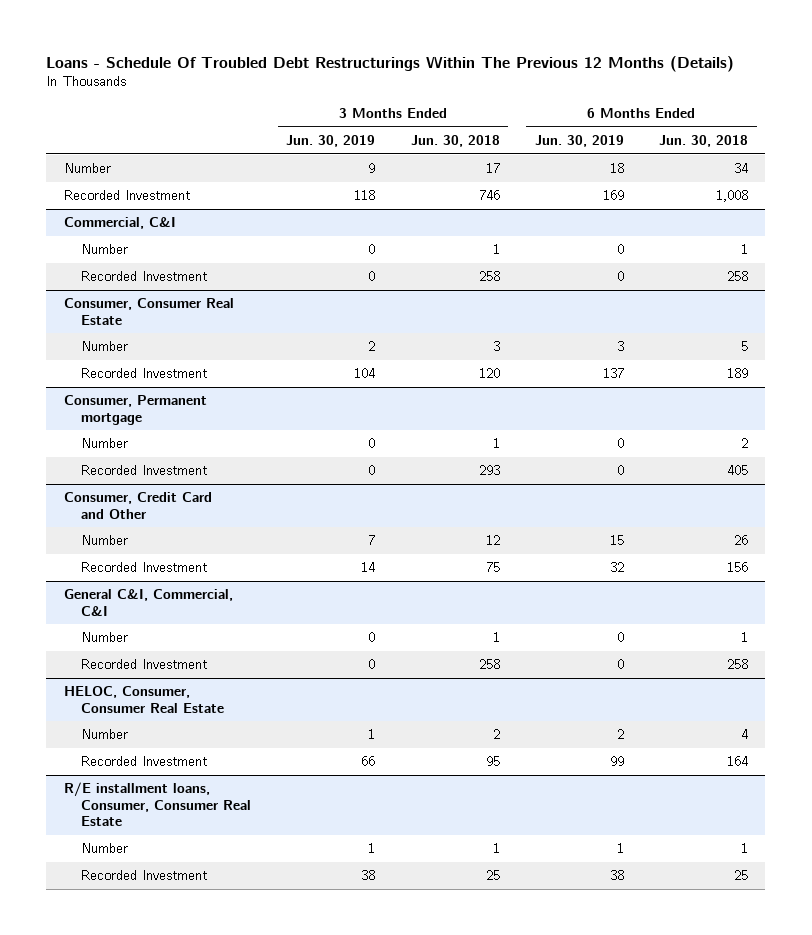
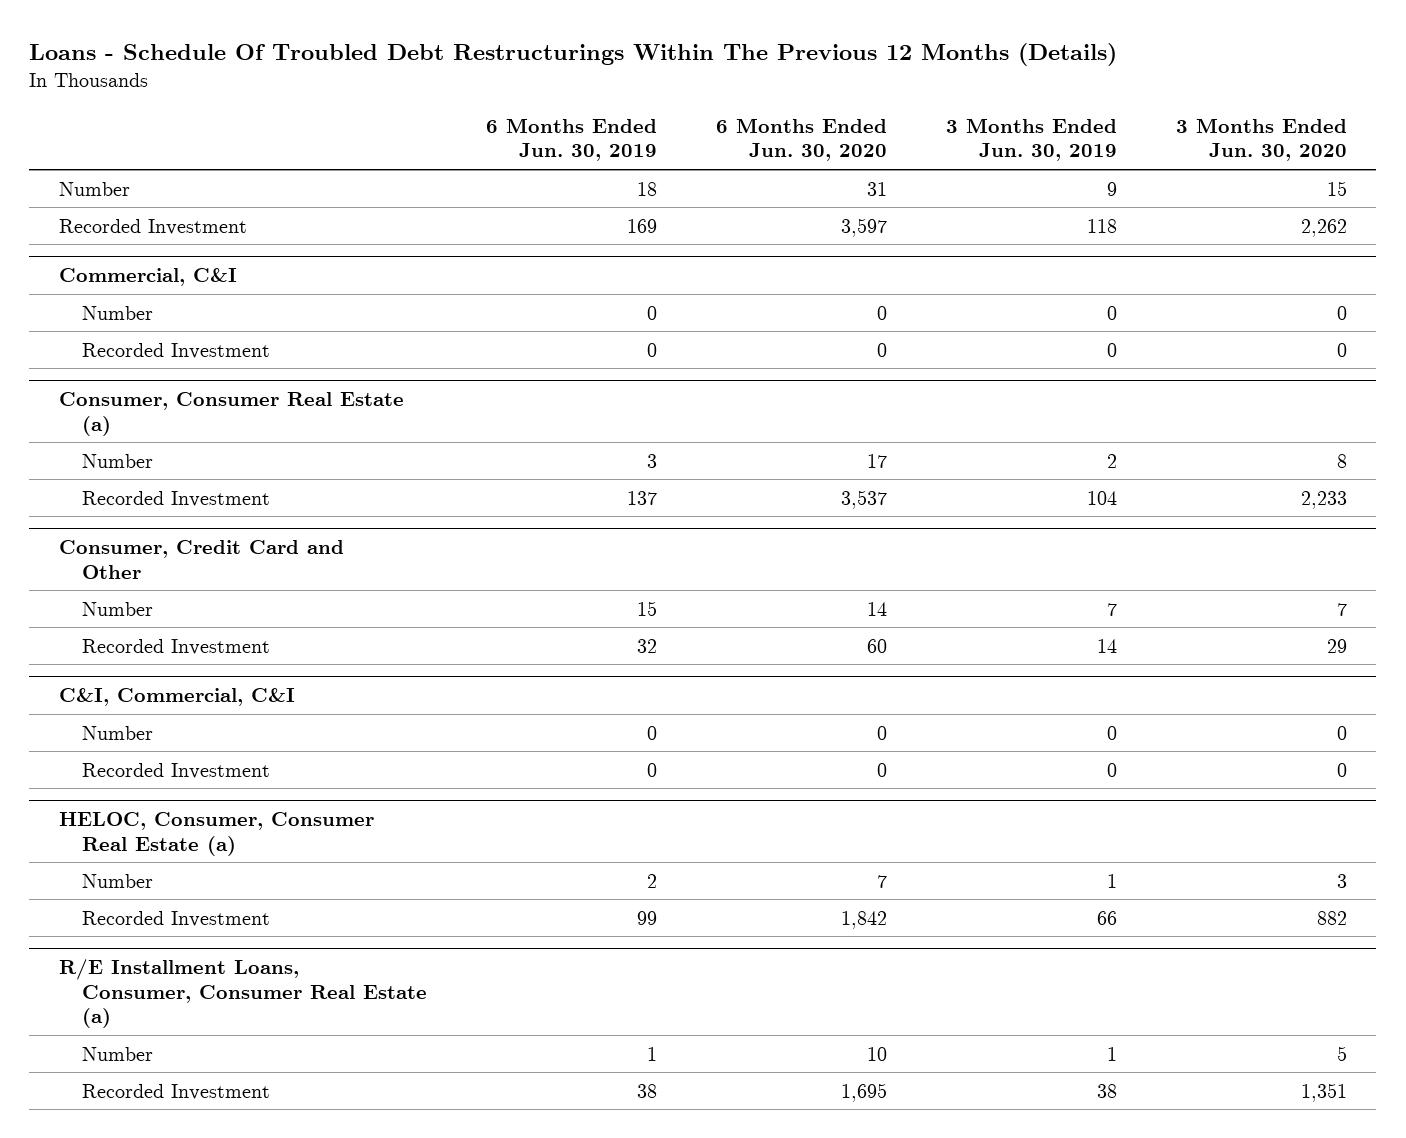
[410,135,500,148] Jun. 30, 2018 -> none
[658,135,748,148] Jun. 30, 2018 -> none
none -> [715,117,887,162] 6 Months Ended Jun. 30, 2020
none -> [1175,117,1347,162] 3 Months Ended Jun. 30, 2020
[63,298,234,325] Consumer, Consumer Real Estate -> [58,391,404,436] Consumer, Consumer Real Estate (a)
[63,395,207,425] Consumer, Permanent mortgage -> none
[81,438,129,449] Number -> none
[81,465,208,476] Recorded Investment -> none
[63,589,233,617] General C&I, Commercial, C&I -> [58,687,295,706] C&I, Commercial, C&I
[63,686,225,713] HELOC, Consumer, Consumer Real Estate -> [58,811,374,856] HELOC, Consumer, Consumer Real Estate (a)
[63,782,252,827] R/E installment loans, Consumer, Consumer Real Estate -> [58,958,428,1029] R/E Installment Loans, Consumer, Consumer Real Estate (a)

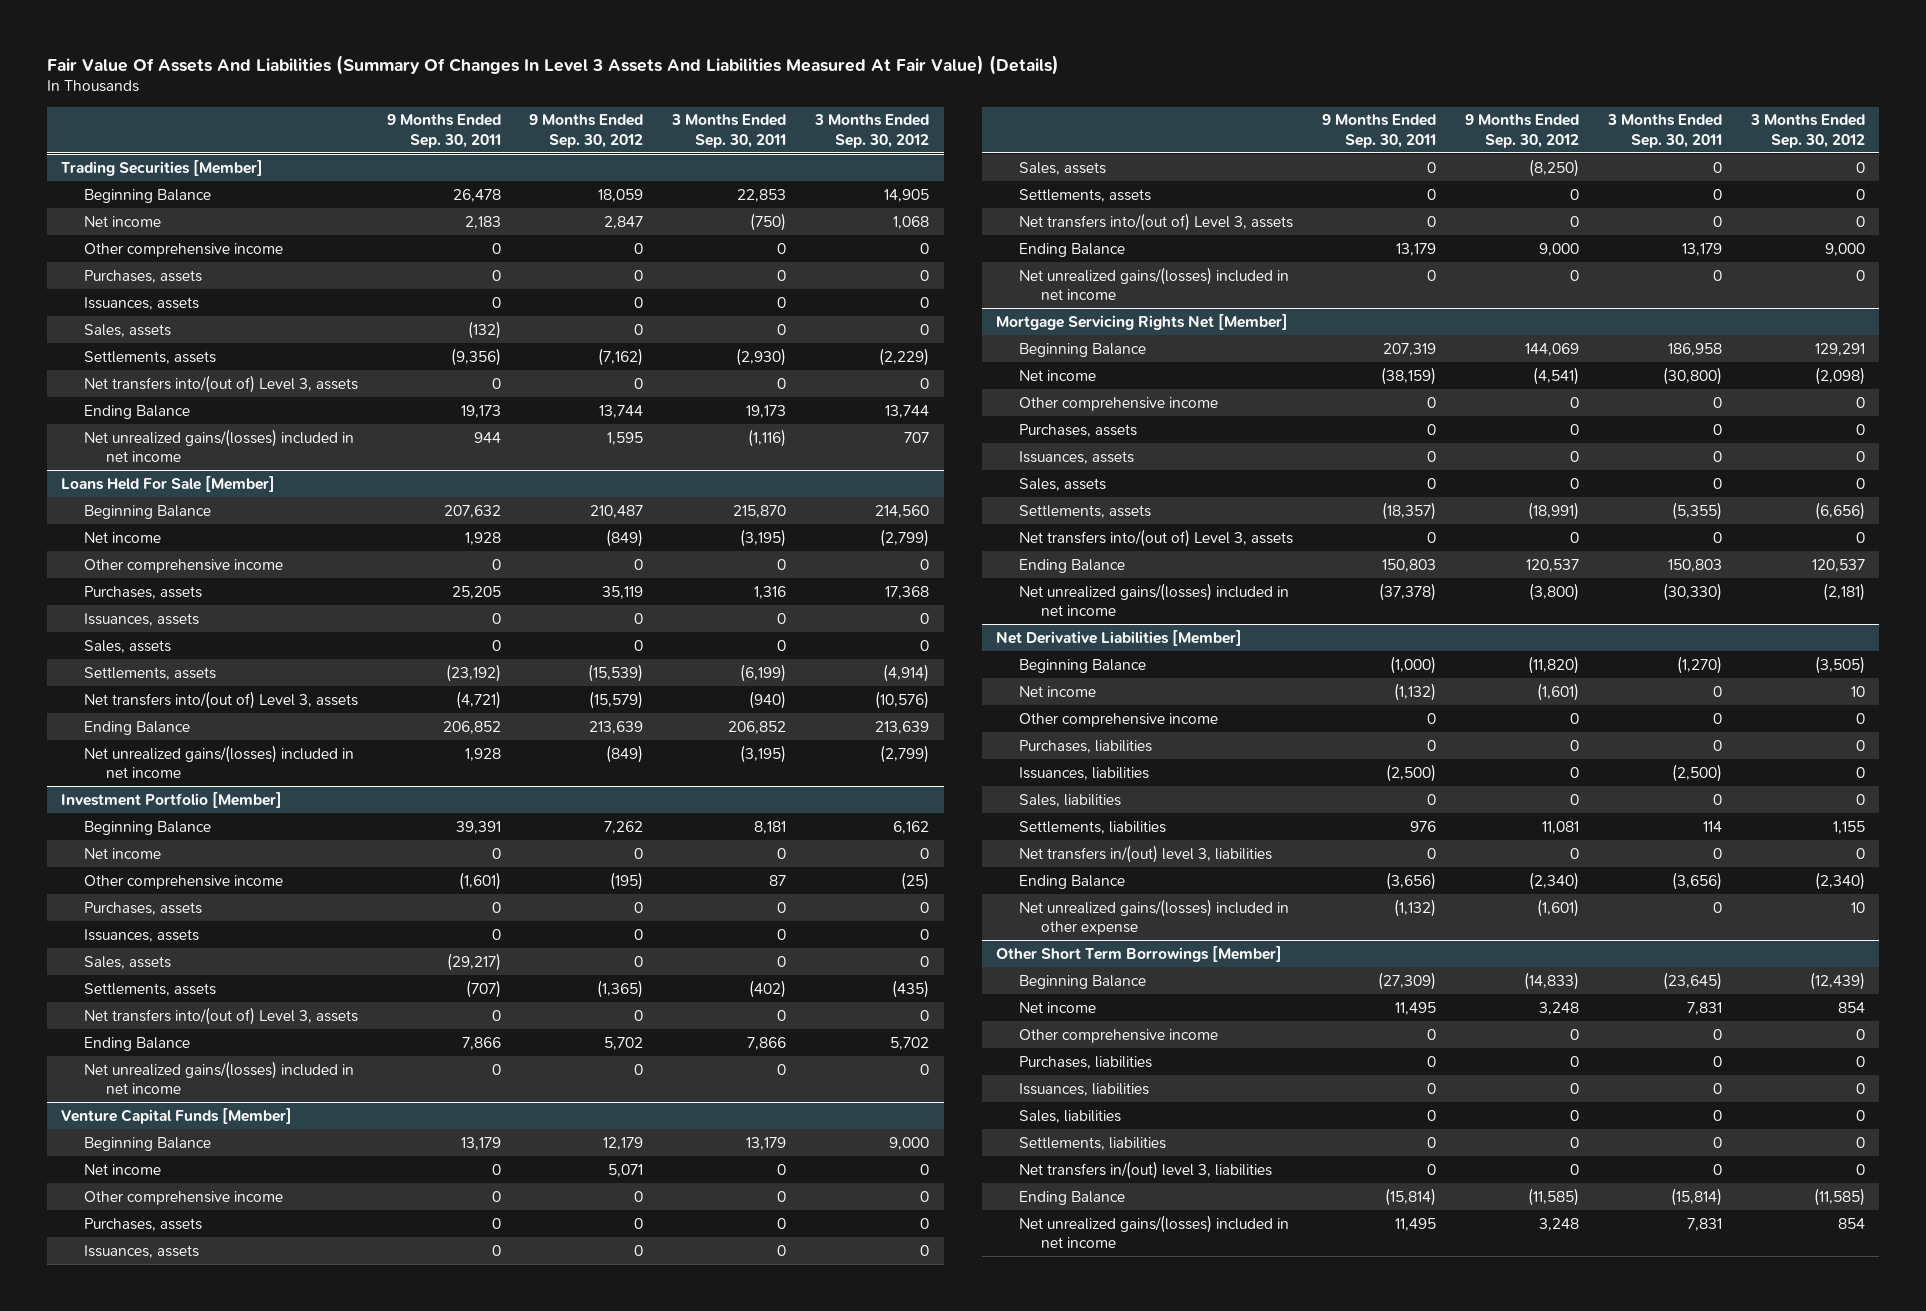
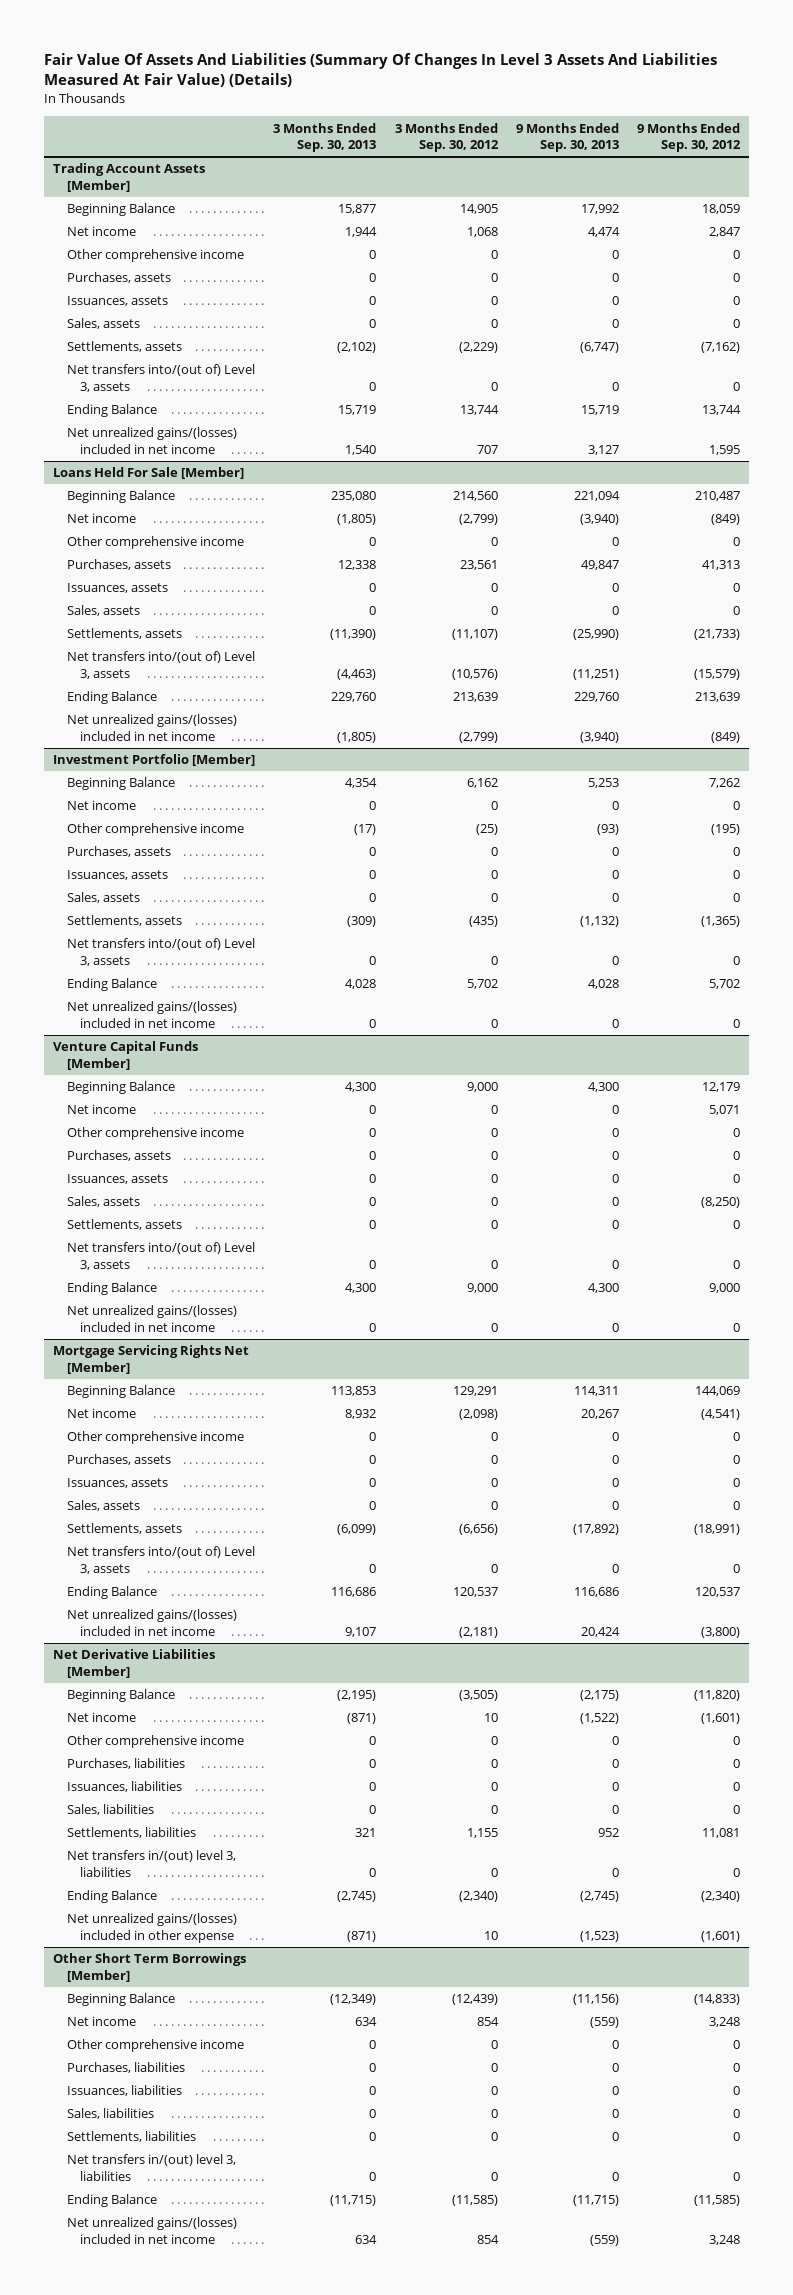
[386,114,501,148] 9 Months Ended Sep. 30, 2011 -> none
[671,114,787,148] 3 Months Ended Sep. 30, 2011 -> none
none -> [273,122,377,153] 3 Months Ended Sep. 30, 2013
none -> [515,122,619,153] 9 Months Ended Sep. 30, 2013
[61,159,264,176] Trading Securities [Member] -> none
none -> [53,163,206,193] Trading Account Assets [Member]
[602,585,644,599] 35,119 -> [701,560,740,571] 41,313
[885,585,930,599] 17,368 -> [459,560,498,571] 23,561
[588,663,644,682] (15,539) -> [693,629,740,641] (21,733)
[883,663,930,682] (4,914) -> [451,629,498,641] (11,107)

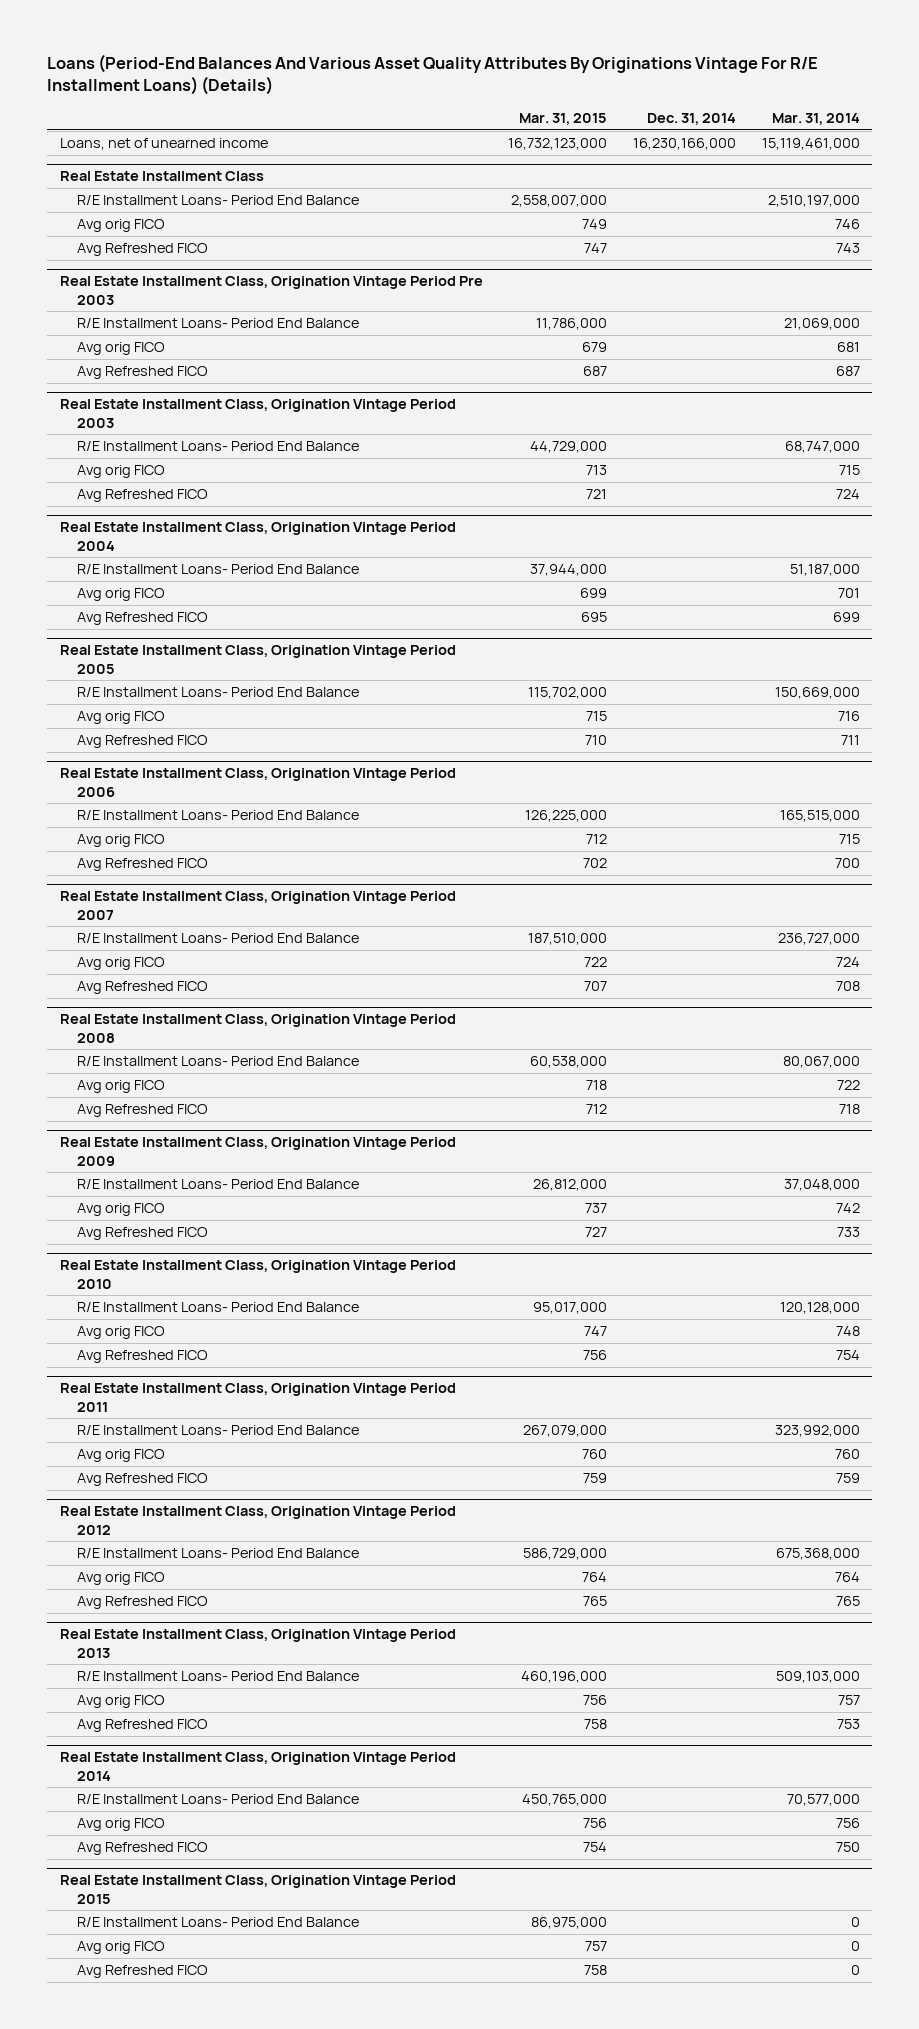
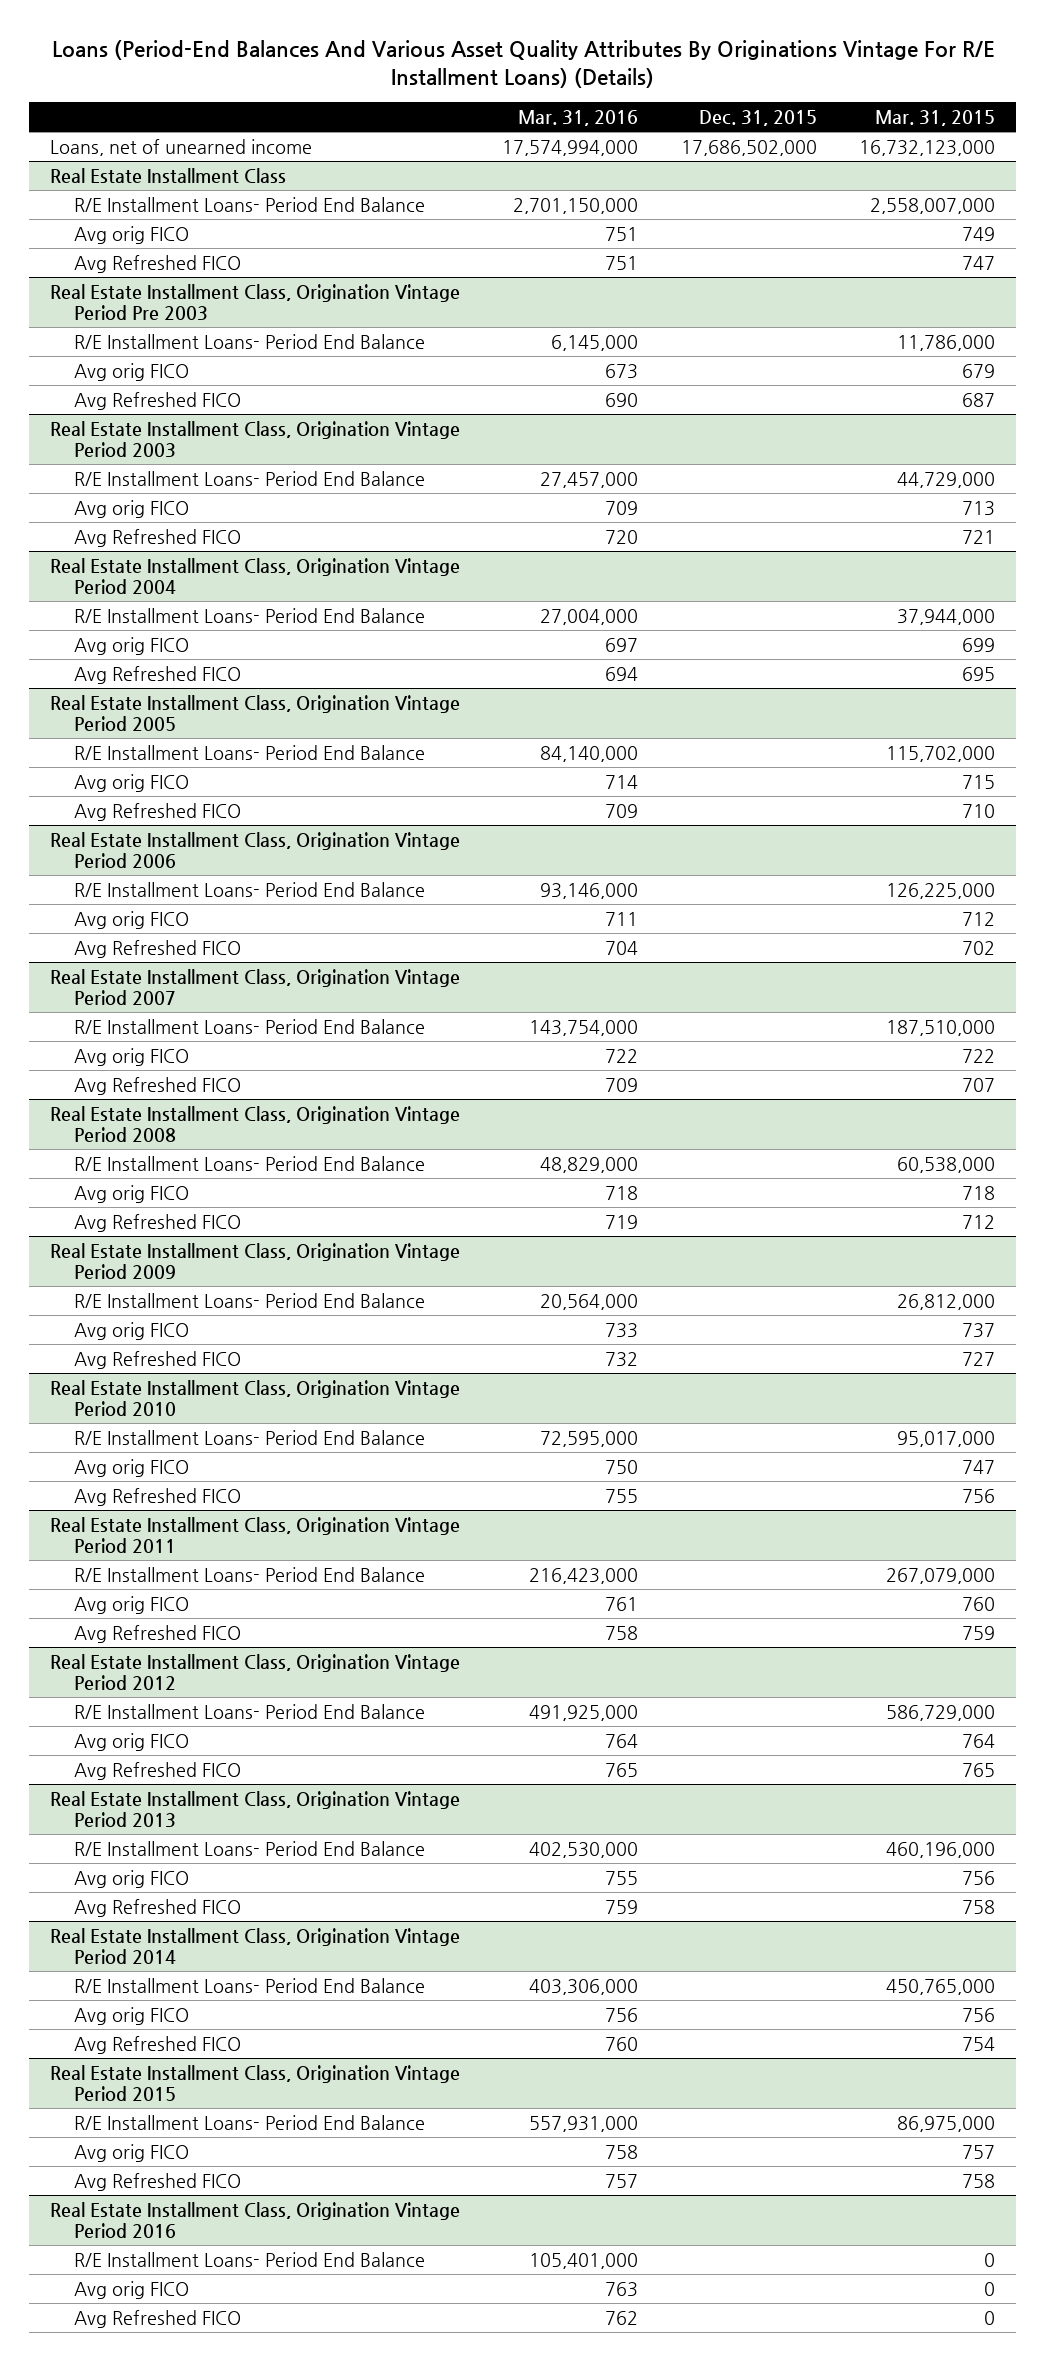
[646,113,736,126] Dec. 31, 2014 -> none
[771,113,860,126] Mar. 31, 2014 -> none
none -> [518,109,639,126] Mar. 31, 2016
none -> [698,109,817,126] Dec. 31, 2015
none -> [50,2201,461,2238] Real Estate Installment Class, Origination Vintage Period 2016
none -> [73,2251,425,2267] R/E Installment Loans- Period End Balance
none -> [73,2280,189,2299] Avg orig FICO
none -> [73,2309,241,2328] Avg Refreshed FICO

